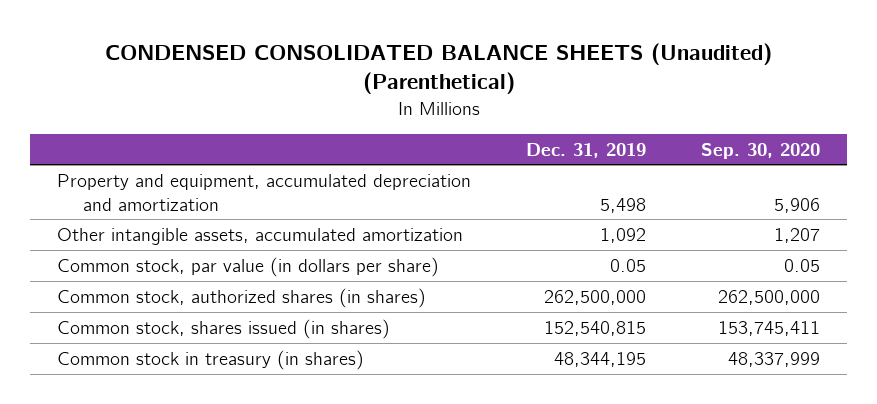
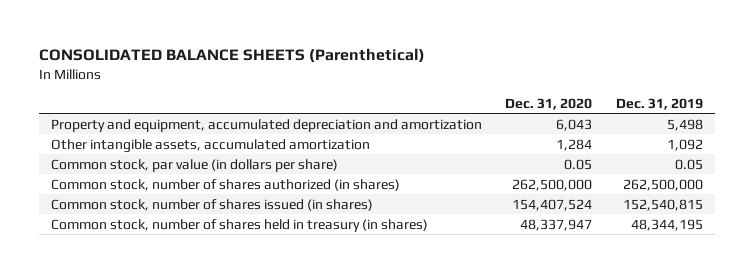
[104,42,772,95] CONDENSED CONSOLIDATED BALANCE SHEETS (Unaudited) (Parenthetical) -> [38,48,425,64] CONSOLIDATED BALANCE SHEETS (Parenthetical)
[700,142,820,159] Sep. 30, 2020 -> none
none -> [505,97,593,110] Dec. 31, 2020
[57,287,427,308] Common stock, authorized shares (in shares) -> [50,178,400,191] Common stock, number of shares authorized (in shares)
[57,318,391,339] Common stock, shares issued (in shares) -> [50,198,373,211] Common stock, number of shares issued (in shares)
[57,349,365,370] Common stock in treasury (in shares) -> [50,218,428,232] Common stock, number of shares held in treasury (in shares)

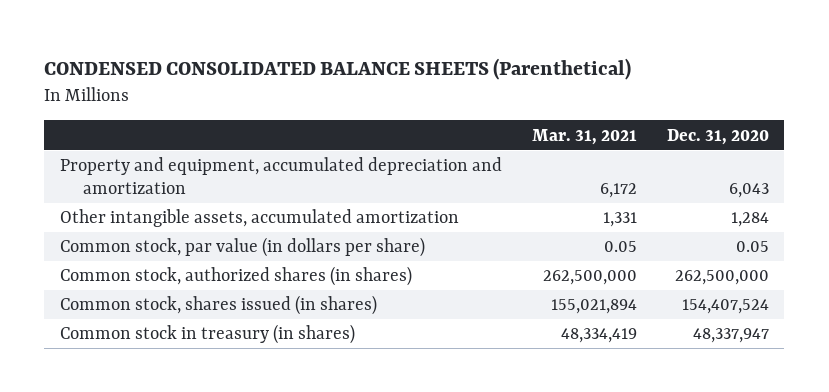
[38,48,425,64] CONSOLIDATED BALANCE SHEETS (Parenthetical) -> [44,57,632,80] CONDENSED CONSOLIDATED BALANCE SHEETS (Parenthetical)
[616,97,704,110] Dec. 31, 2019 -> none
none -> [531,128,637,145] Mar. 31, 2021
[50,178,400,191] Common stock, number of shares authorized (in shares) -> [59,266,412,287] Common stock, authorized shares (in shares)
[50,198,373,211] Common stock, number of shares issued (in shares) -> [59,295,377,316] Common stock, shares issued (in shares)
[50,218,428,232] Common stock, number of shares held in treasury (in shares) -> [59,324,355,345] Common stock in treasury (in shares)

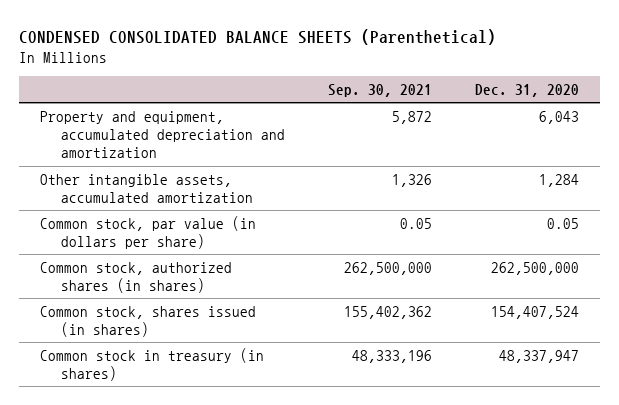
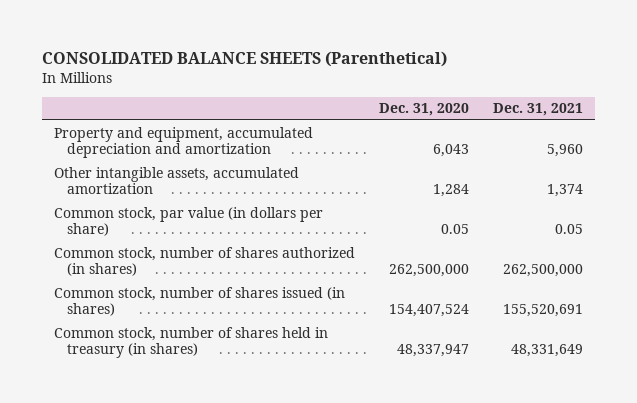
[19,28,497,45] CONDENSED CONSOLIDATED BALANCE SHEETS (Parenthetical) -> [42,50,448,67] CONSOLIDATED BALANCE SHEETS (Parenthetical)
[328,83,433,97] Sep. 30, 2021 -> none
none -> [492,103,583,117] Dec. 31, 2021
[40,261,233,294] Common stock, authorized shares (in shares) -> [54,246,356,277] Common stock, number of shares authorized (in shares)
[40,305,257,338] Common stock, shares issued (in shares) -> [54,286,346,317] Common stock, number of shares issued (in shares)
[40,347,265,382] Common stock in treasury (in shares) -> [54,326,329,359] Common stock, number of shares held in treasury (in shares)

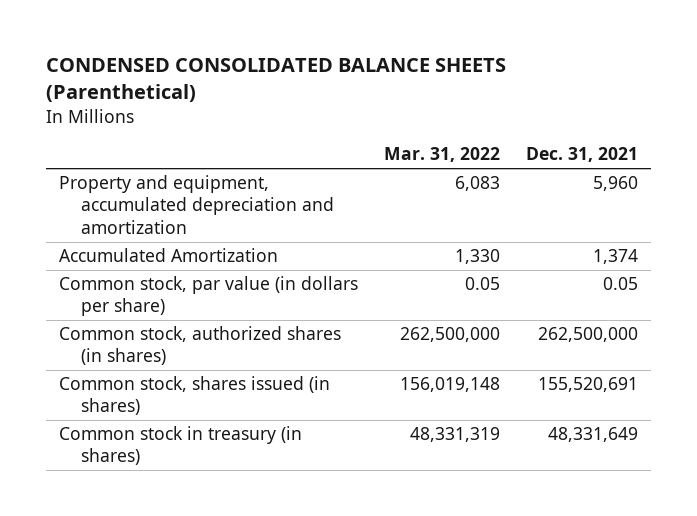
[42,50,448,67] CONSOLIDATED BALANCE SHEETS (Parenthetical) -> [45,58,506,103] CONDENSED CONSOLIDATED BALANCE SHEETS (Parenthetical)
[379,103,470,117] Dec. 31, 2020 -> none
none -> [383,147,500,163] Mar. 31, 2022
[54,166,300,195] Other intangible assets, accumulated amortization -> [58,248,278,263] Accumulated Amortization
[54,246,356,277] Common stock, number of shares authorized (in shares) -> [58,326,341,366] Common stock, authorized shares (in shares)
[54,286,346,317] Common stock, number of shares issued (in shares) -> [58,376,330,416] Common stock, shares issued (in shares)
[54,326,329,359] Common stock, number of shares held in treasury (in shares) -> [58,426,302,466] Common stock in treasury (in shares)

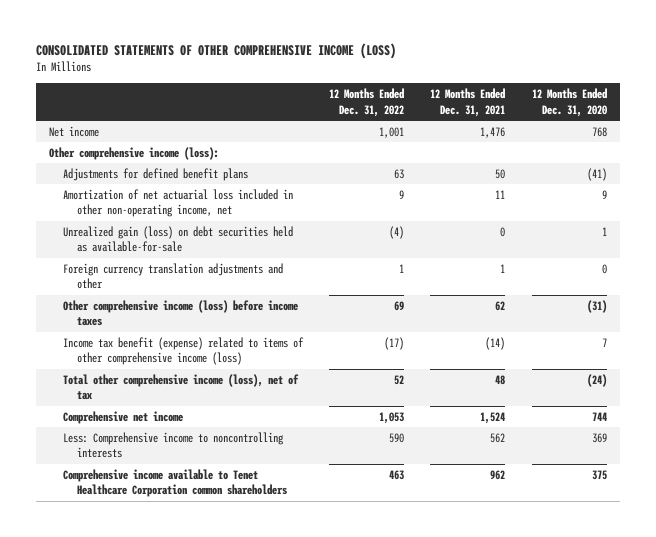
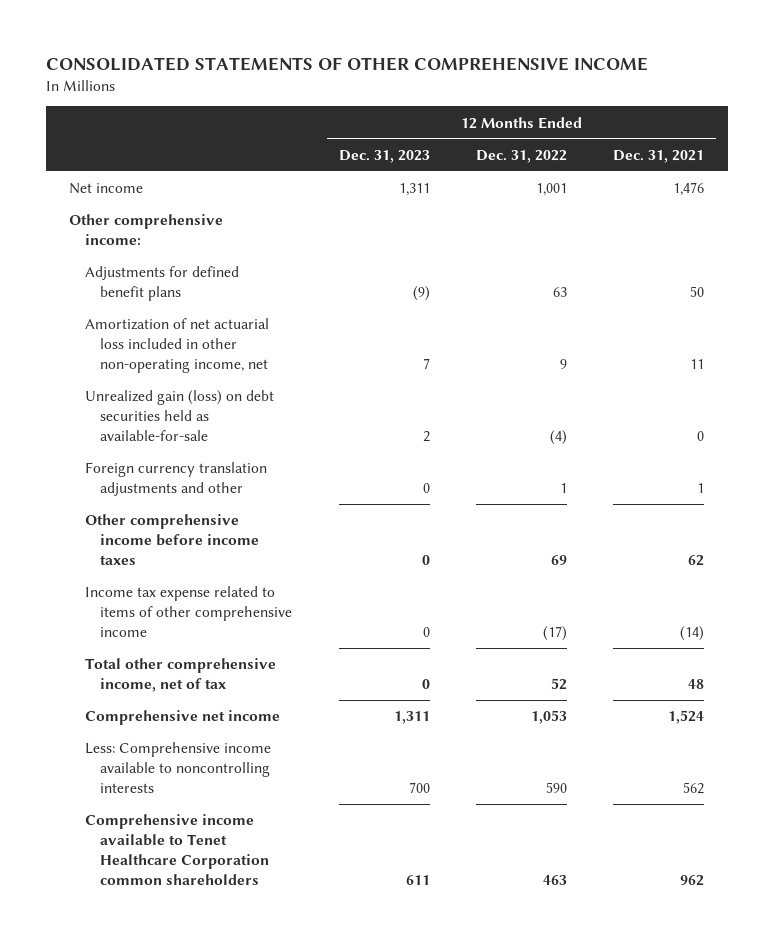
[35,42,396,59] CONSOLIDATED STATEMENTS OF OTHER COMPREHENSIVE INCOME (LOSS) -> [45,57,648,72] CONSOLIDATED STATEMENTS OF OTHER COMPREHENSIVE INCOME
[531,88,607,117] 12 Months Ended Dec. 31, 2020 -> none
none -> [338,149,430,163] Dec. 31, 2023
[48,147,219,161] Other comprehensive income (loss): -> [69,214,224,246] Other comprehensive income:
[62,300,298,327] Other comprehensive income (loss) before income taxes -> [84,514,260,566] Other comprehensive income before income taxes
[62,337,304,366] Income tax benefit (expense) related to items of other comprehensive income (loss) -> [84,586,293,638] Income tax expense related to items of other comprehensive income
[62,374,299,401] Total other comprehensive income (loss), net of tax -> [84,658,276,693] Total other comprehensive income, net of tax
[62,432,284,459] Less: Comprehensive income to noncontrolling interests -> [84,742,271,794] Less: Comprehensive income available to noncontrolling interests

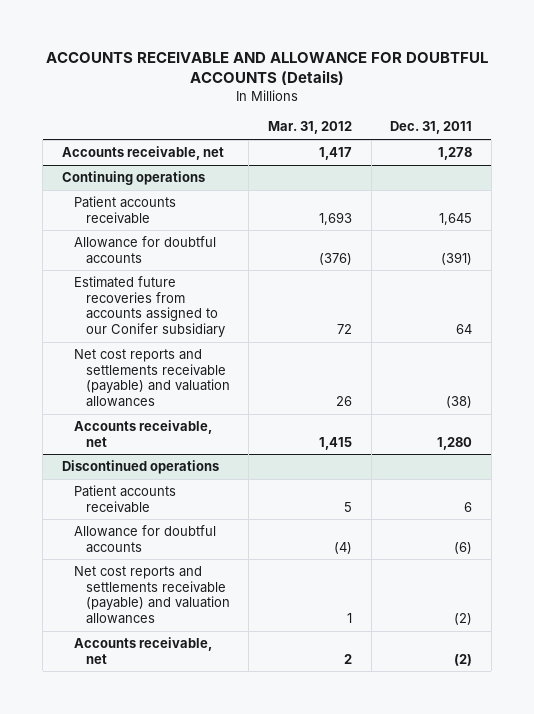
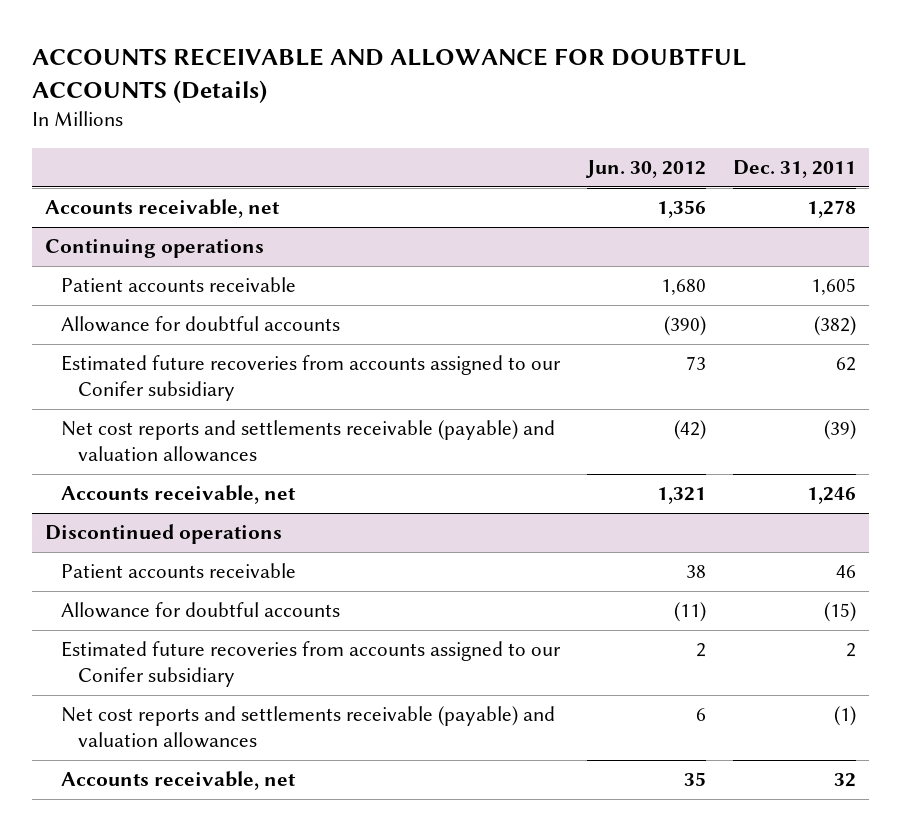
[268,121,353,135] Mar. 31, 2012 -> none
none -> [585,159,707,178] Jun. 30, 2012
[439,212,473,225] 1,645 -> [810,278,856,296] 1,605
[441,251,473,265] (391) -> [813,316,856,337] (382)
[456,324,473,335] 64 -> [835,357,856,372] 62
[446,396,473,409] (38) -> [823,420,856,441] (39)
[437,436,473,450] 1,280 -> [806,487,856,505] 1,246
[464,501,473,512] 6 -> [835,565,856,579] 46
[454,541,473,554] (6) -> [823,602,856,623] (15)
none -> [61,641,562,687] Estimated future recoveries from accounts assigned to our Conifer subsidiary
[454,613,473,626] (2) -> [833,706,856,727] (1)
[454,653,473,666] (2) -> [833,773,856,788] 32

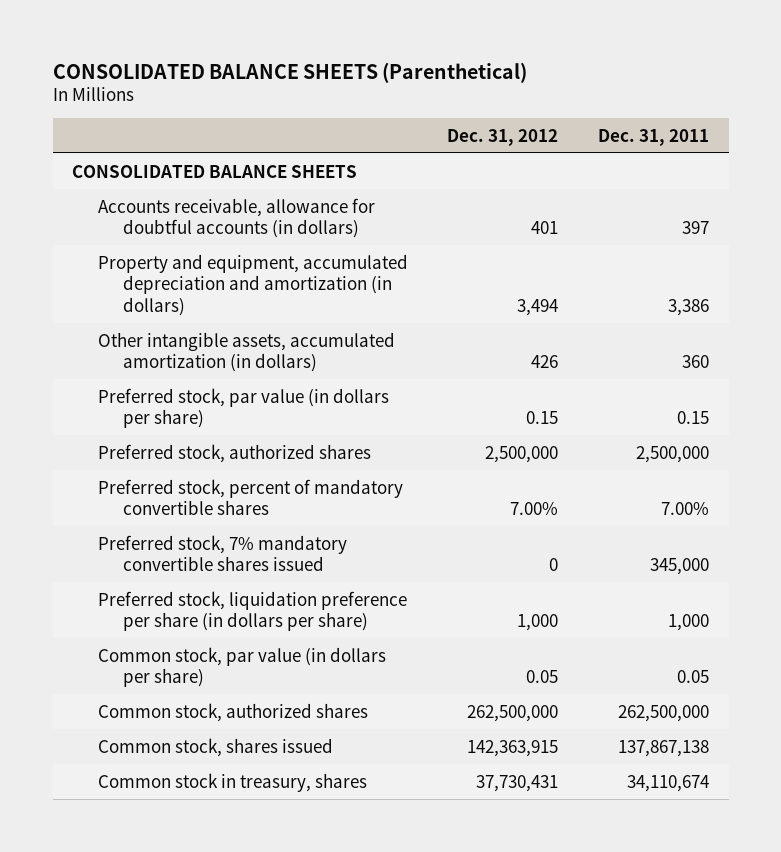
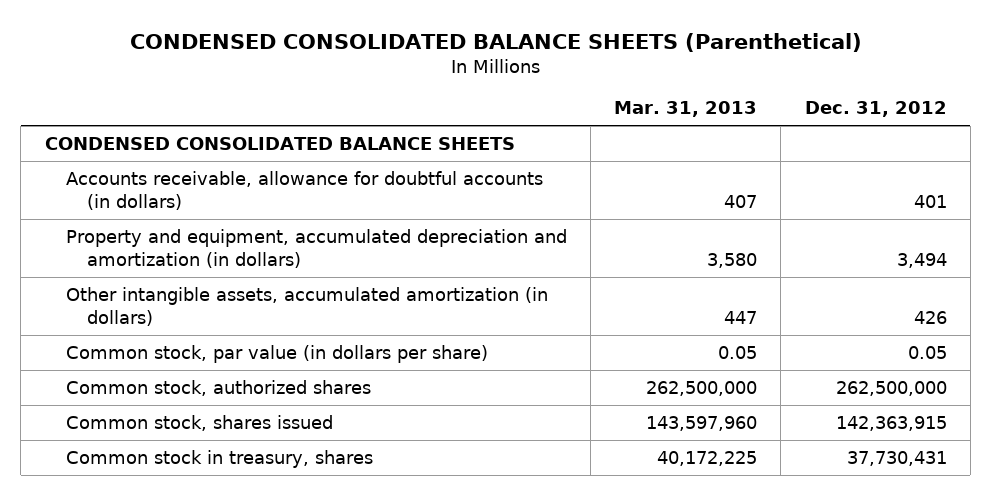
[52,61,527,83] CONSOLIDATED BALANCE SHEETS (Parenthetical) -> [129,32,862,52] CONDENSED CONSOLIDATED BALANCE SHEETS (Parenthetical)
[597,128,709,146] Dec. 31, 2011 -> none
none -> [614,101,758,118] Mar. 31, 2013
[72,164,358,178] CONSOLIDATED BALANCE SHEETS -> [44,136,515,150] CONDENSED CONSOLIDATED BALANCE SHEETS
[97,387,389,429] Preferred stock, par value (in dollars per share) -> none
[97,443,371,463] Preferred stock, authorized shares -> none
[97,478,403,516] Preferred stock, percent of mandatory convertible shares -> none
[97,534,347,572] Preferred stock, 7% mandatory convertible shares issued -> none
[97,590,407,632] Preferred stock, liquidation preference per share (in dollars per share) -> none

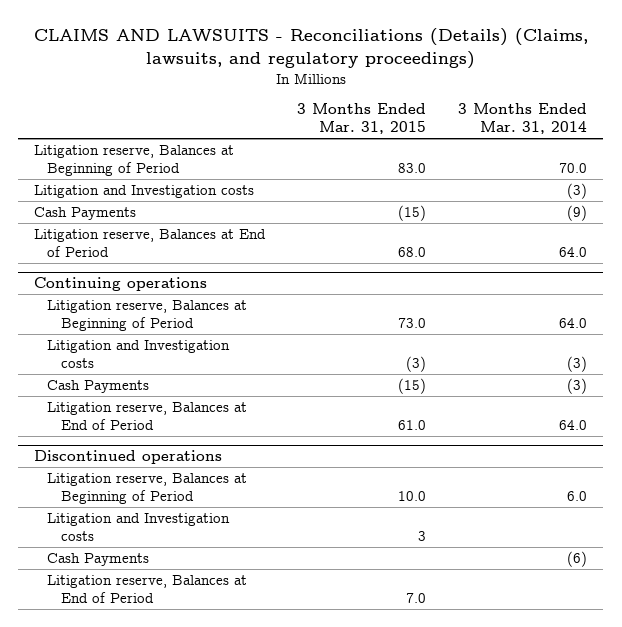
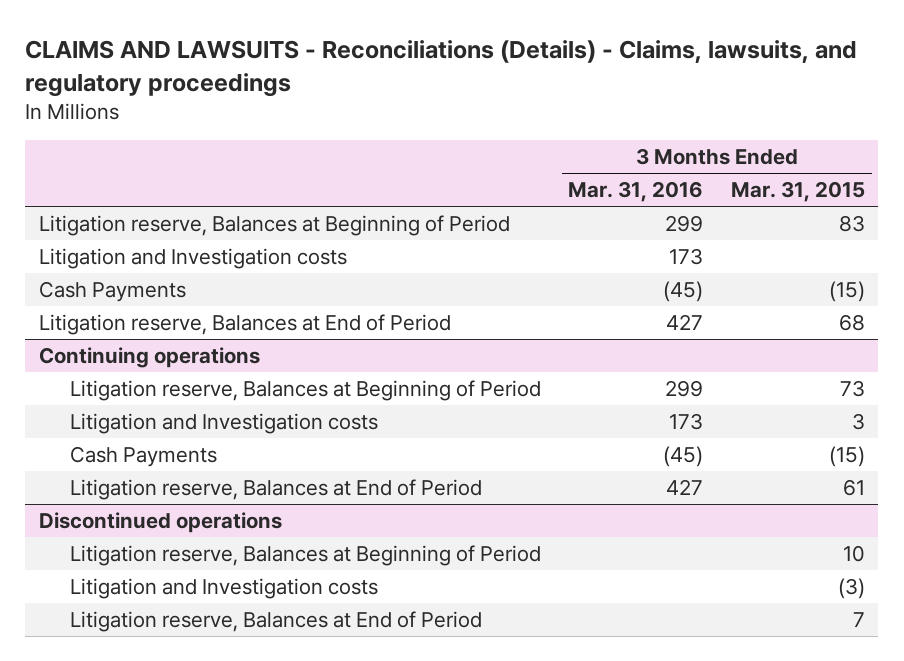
[33,28,588,69] CLAIMS AND LAWSUITS - Reconciliations (Details) (Claims, lawsuits, and regulatory proceedings) -> [25,40,858,97] CLAIMS AND LAWSUITS - Reconciliations (Details) - Claims, lawsuits, and regulatory proceedings
[458,103,588,135] 3 Months Ended Mar. 31, 2014 -> none
none -> [568,181,704,203] Mar. 31, 2016
[398,163,427,174] 83.0 -> [838,214,865,232] 83
[398,247,427,258] 68.0 -> [838,313,865,331] 68
[398,318,427,329] 73.0 -> [839,379,865,397] 73
[406,356,427,373] (3) -> [851,412,865,430] 3
[398,420,427,431] 61.0 -> [842,478,865,496] 61
[47,552,150,566] Cash Payments -> none
[398,491,427,502] 10.0 -> [842,544,865,562] 10
[418,531,427,542] 3 -> [837,577,865,599] (3)
[406,593,427,604] 7.0 -> [852,611,865,627] 7

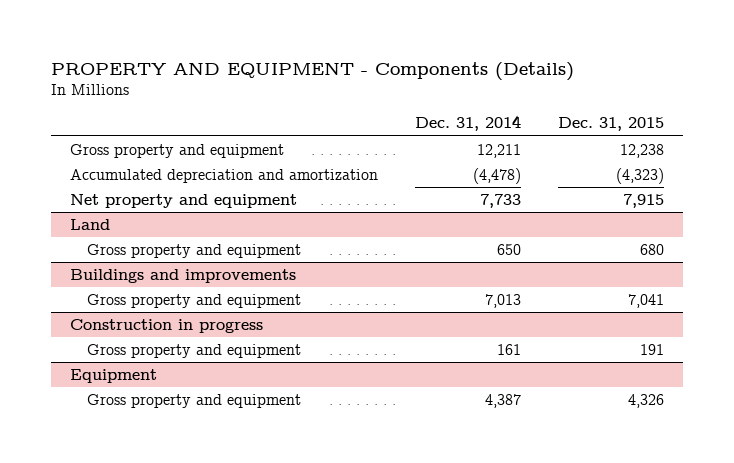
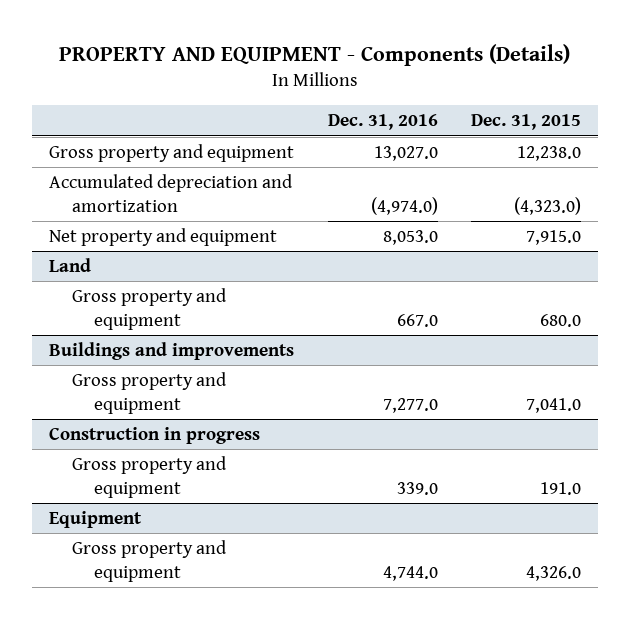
[415,115,522,132] Dec. 31, 2014 -> none
none -> [327,114,438,131] Dec. 31, 2016
[620,143,665,158] 12,238 -> [517,145,582,161] 12,238.0
[616,167,665,184] (4,323) -> [514,196,582,215] (4,323.0)
[623,193,665,208] 7,915 -> [526,229,582,245] 7,915.0
[640,243,665,255] 680 -> [540,313,582,327] 680.0
[628,293,665,308] 7,041 -> [526,397,582,413] 7,041.0
[640,343,665,355] 191 -> [540,481,582,495] 191.0
[628,393,665,408] 4,326 -> [526,565,582,581] 4,326.0

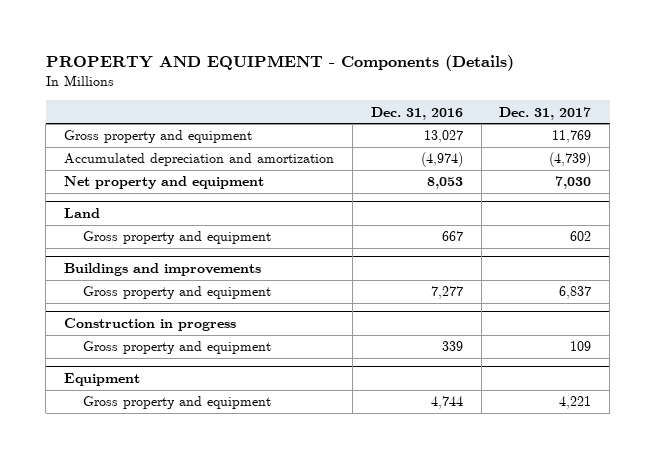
[471,114,582,131] Dec. 31, 2015 -> none
none -> [499,106,592,120] Dec. 31, 2017
[373,145,438,161] 13,027.0 -> [423,130,463,144] 13,027
[370,196,438,215] (4,974.0) -> [420,152,463,168] (4,974)
[382,229,438,245] 8,053.0 -> [426,177,463,190] 8,053
[396,313,438,327] 667.0 -> [441,231,463,242] 667
[382,397,438,413] 7,277.0 -> [430,286,463,300] 7,277
[396,481,438,495] 339.0 -> [441,341,463,352] 339
[382,565,438,581] 4,744.0 -> [430,396,463,410] 4,744

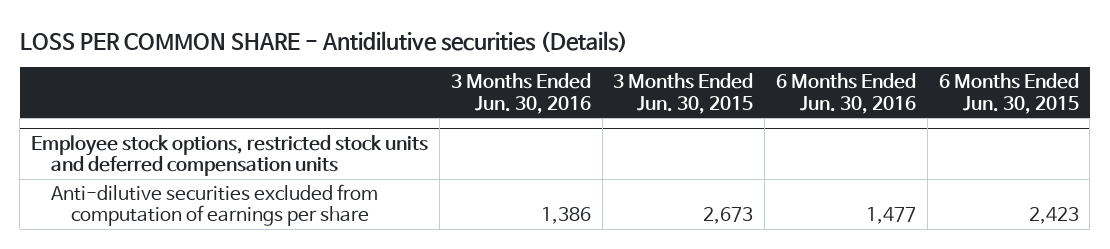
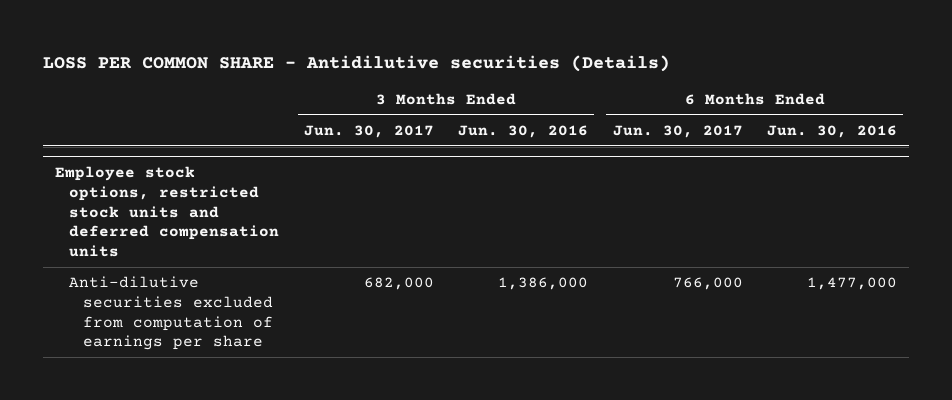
[613,72,754,114] 3 Months Ended Jun. 30, 2015 -> none
[938,72,1079,114] 6 Months Ended Jun. 30, 2015 -> none
none -> [303,124,434,138] Jun. 30, 2017
none -> [612,124,743,138] Jun. 30, 2017
[540,207,591,225] 1,386 -> [498,277,589,291] 1,386,000
[865,207,916,225] 1,477 -> [806,277,897,291] 1,477,000

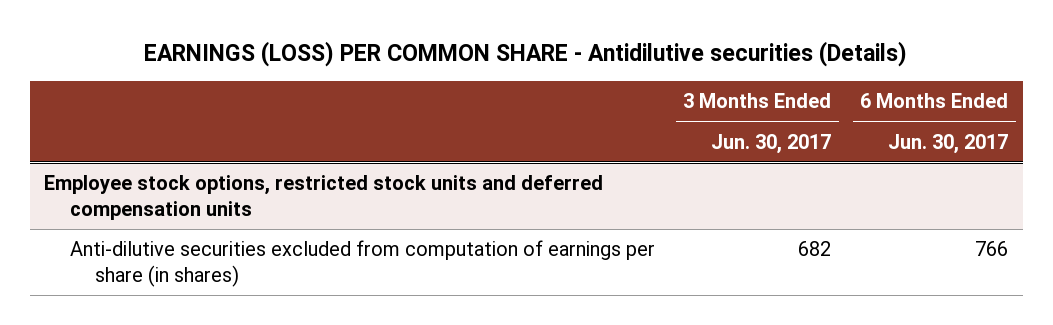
[43,54,671,72] LOSS PER COMMON SHARE - Antidilutive securities (Details) -> [144,41,908,68] EARNINGS (LOSS) PER COMMON SHARE - Antidilutive securities (Details)
[458,124,589,138] Jun. 30, 2016 -> none
[766,124,897,138] Jun. 30, 2016 -> none
[69,276,274,351] Anti-dilutive securities excluded from computation of earnings per share -> [69,240,655,287] Anti-dilutive securities excluded from computation of earnings per share (in shares)
[363,277,434,291] 682,000 -> [798,241,832,257] 682
[672,277,743,291] 766,000 -> [975,241,1009,257] 766

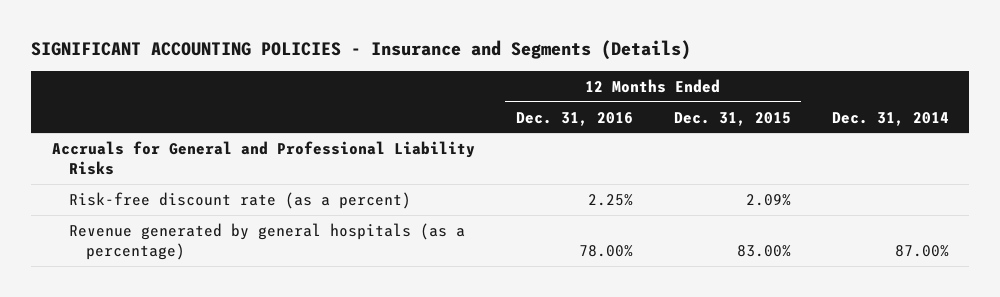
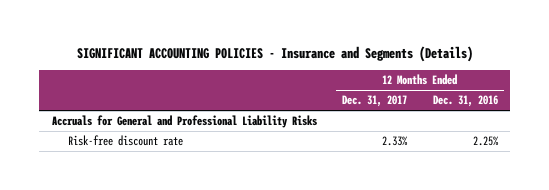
[673,111,791,126] Dec. 31, 2015 -> none
[831,111,949,126] Dec. 31, 2014 -> none
none -> [342,95,408,108] Dec. 31, 2017
[68,222,465,260] Revenue generated by general hospitals (as a percentage) -> none
[68,191,411,209] Risk-free discount rate (as a percent) -> [67,135,183,147] Risk-free discount rate

